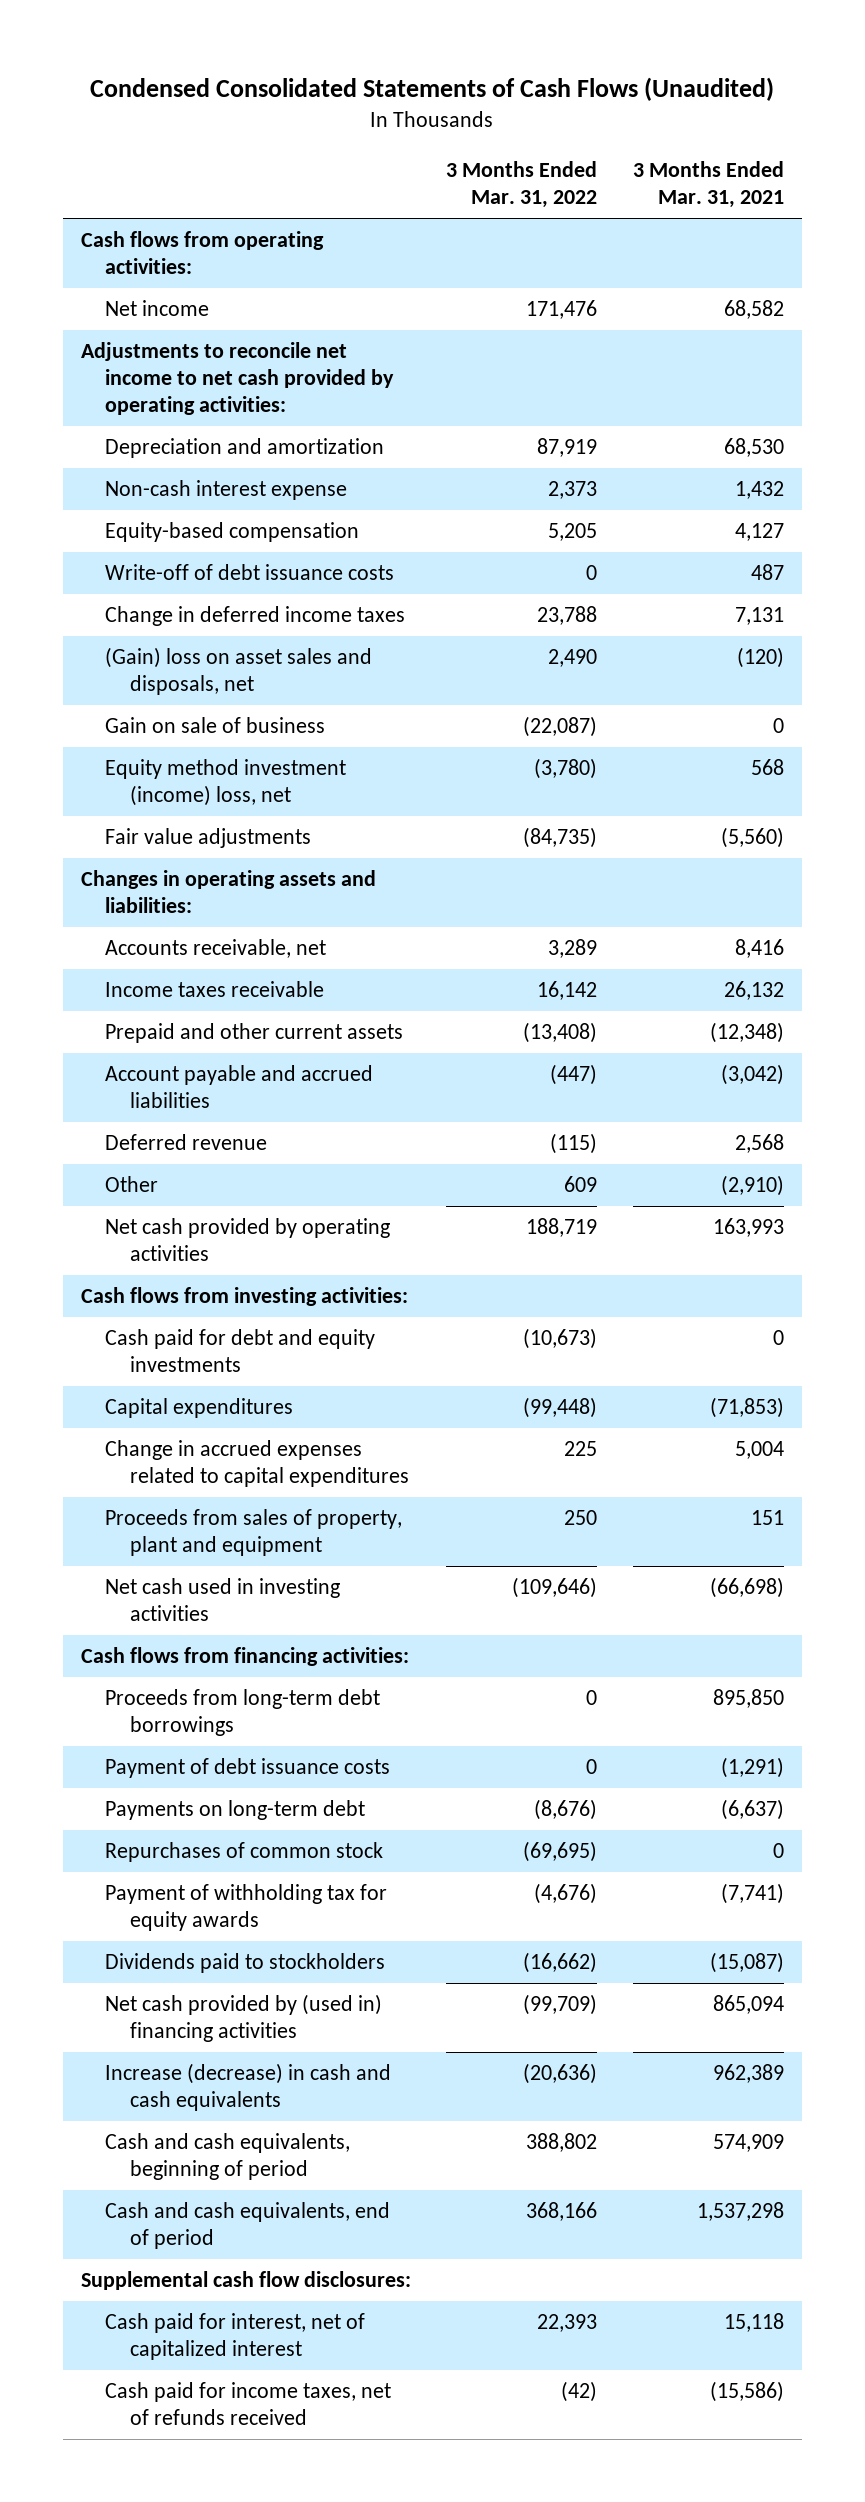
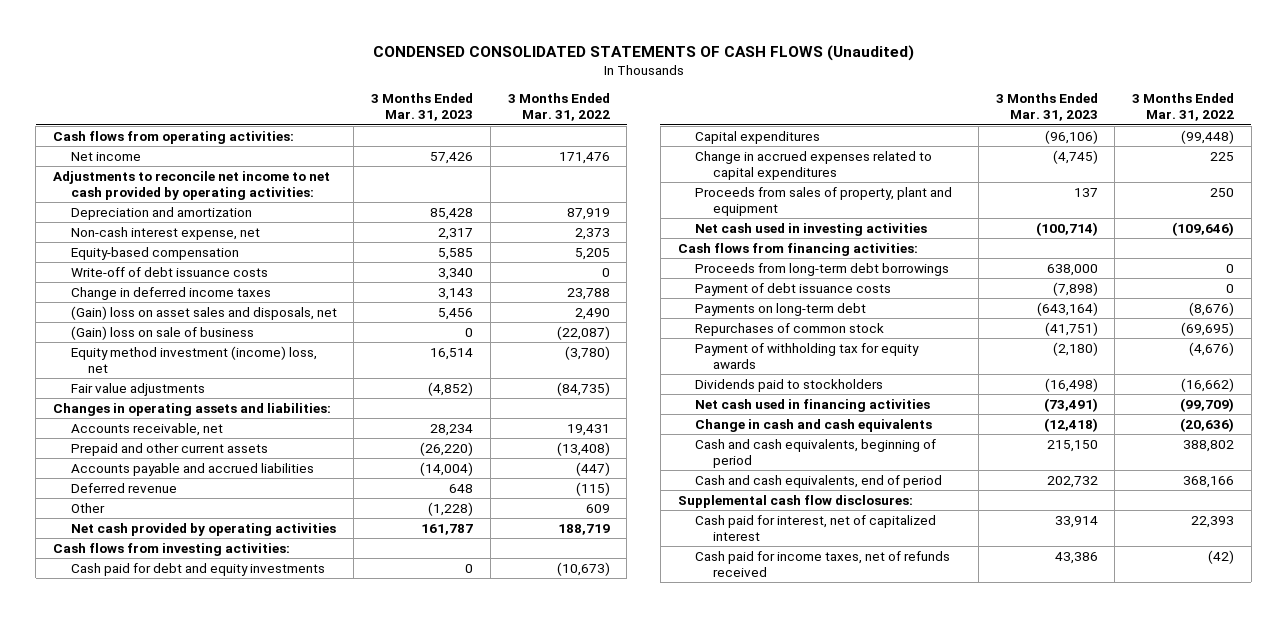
[90,77,775,102] Condensed Consolidated Statements of Cash Flows (Unaudited) -> [372,44,914,61] CONDENSED CONSOLIDATED STATEMENTS OF CASH FLOWS (Unaudited)
[632,161,784,209] 3 Months Ended Mar. 31, 2021 -> none
none -> [371,93,474,122] 3 Months Ended Mar. 31, 2023
[105,480,348,501] Non-cash interest expense -> [70,226,260,240] Non-cash interest expense, net
[105,717,326,734] Gain on sale of business -> [70,325,254,340] (Gain) loss on sale of business
[105,981,325,998] Income taxes receivable -> none
[548,939,598,959] 3,289 -> [566,423,610,436] 19,431
[105,1065,374,1109] Account payable and accrued liabilities -> [70,462,314,476] Accounts payable and accrued liabilities
[105,1994,383,2043] Net cash provided by (used in) financing activities -> [695,398,931,412] Net cash used in financing activities
[105,2063,392,2112] Increase (decrease) in cash and cash equivalents -> [695,418,933,432] Change in cash and cash equivalents

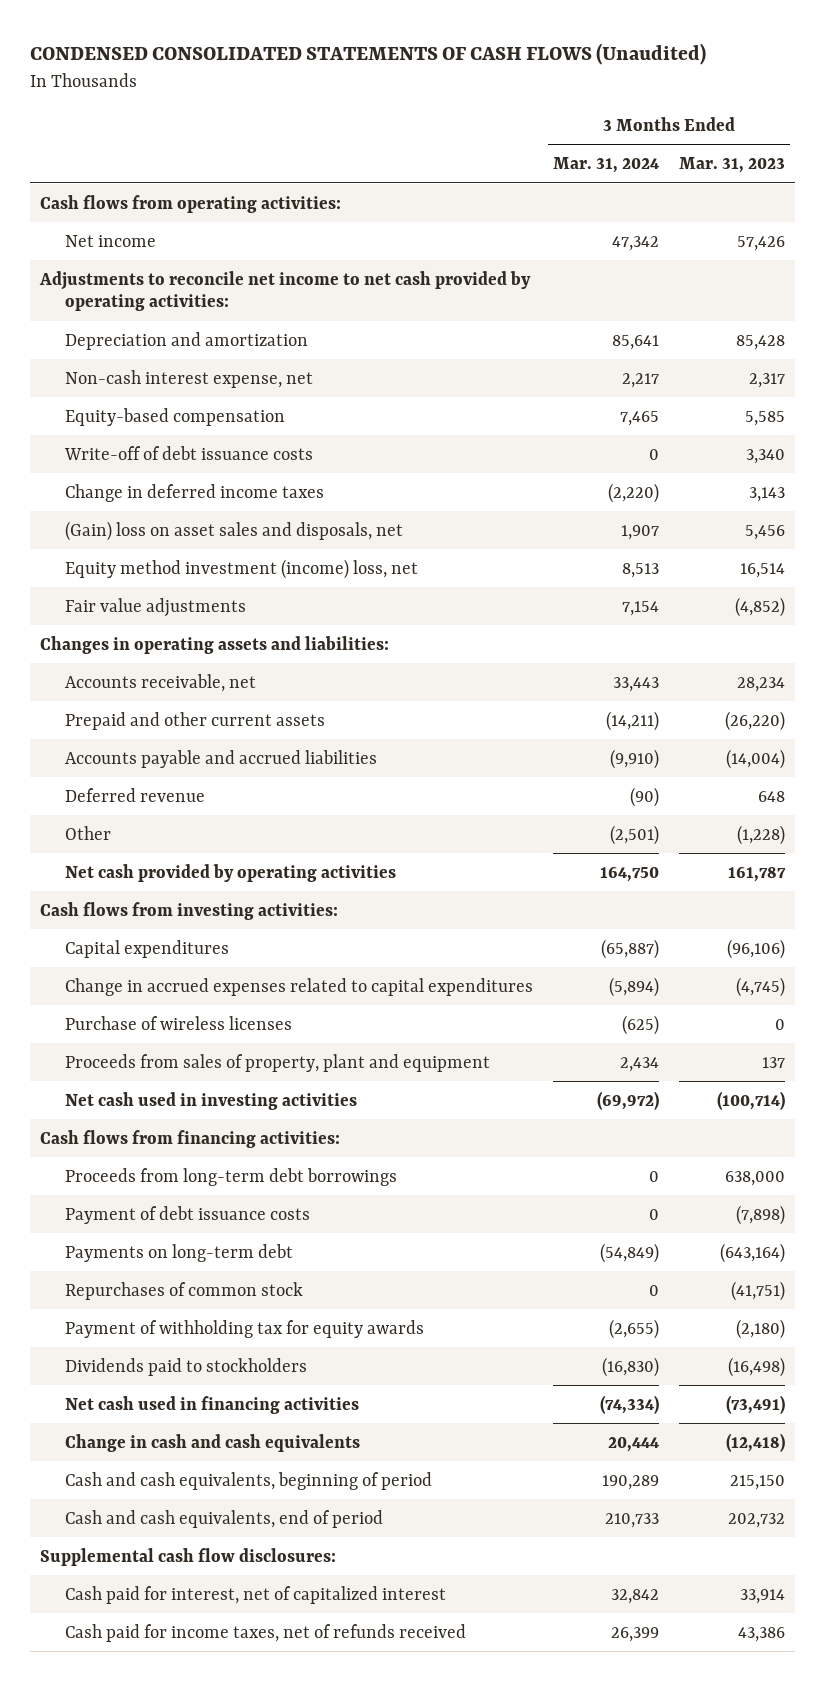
[507,93,610,122] 3 Months Ended Mar. 31, 2022 -> none
none -> [553,157,660,174] Mar. 31, 2024
[70,325,254,340] (Gain) loss on sale of business -> none
[70,562,325,576] Cash paid for debt and equity investments -> none
none -> [65,1015,293,1030] Purchase of wireless licenses

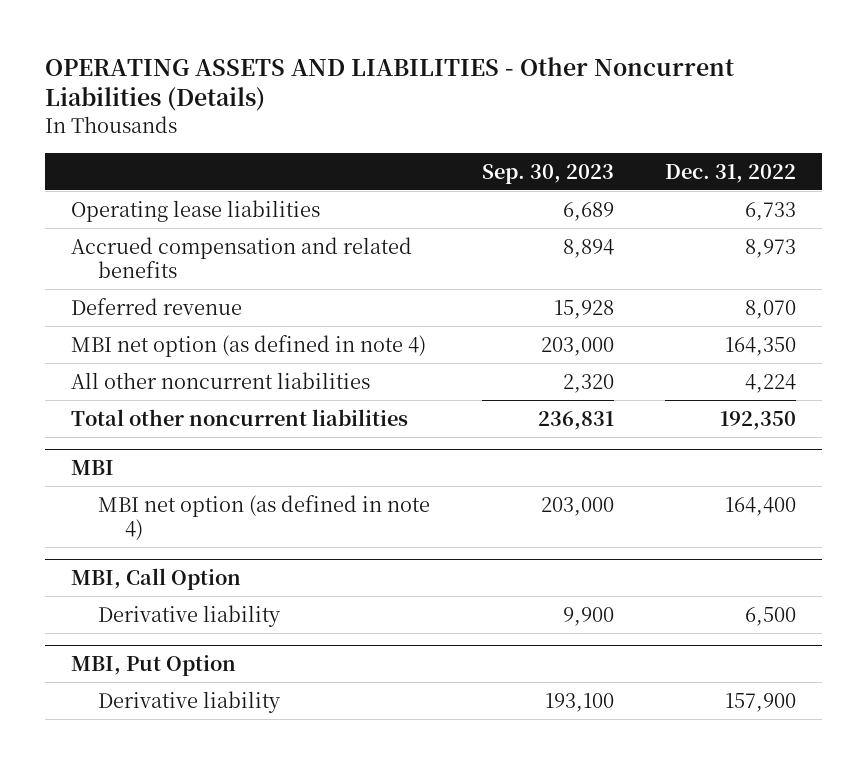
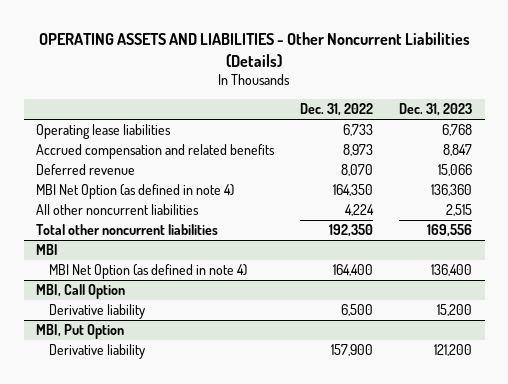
[481,163,614,184] Sep. 30, 2023 -> none
none -> [398,103,472,117] Dec. 31, 2023
[70,334,426,357] MBI net option (as defined in note 4) -> [36,184,235,200] MBI Net Option (as defined in note 4)
[97,494,430,541] MBI net option (as defined in note 4) -> [49,264,248,280] MBI Net Option (as defined in note 4)

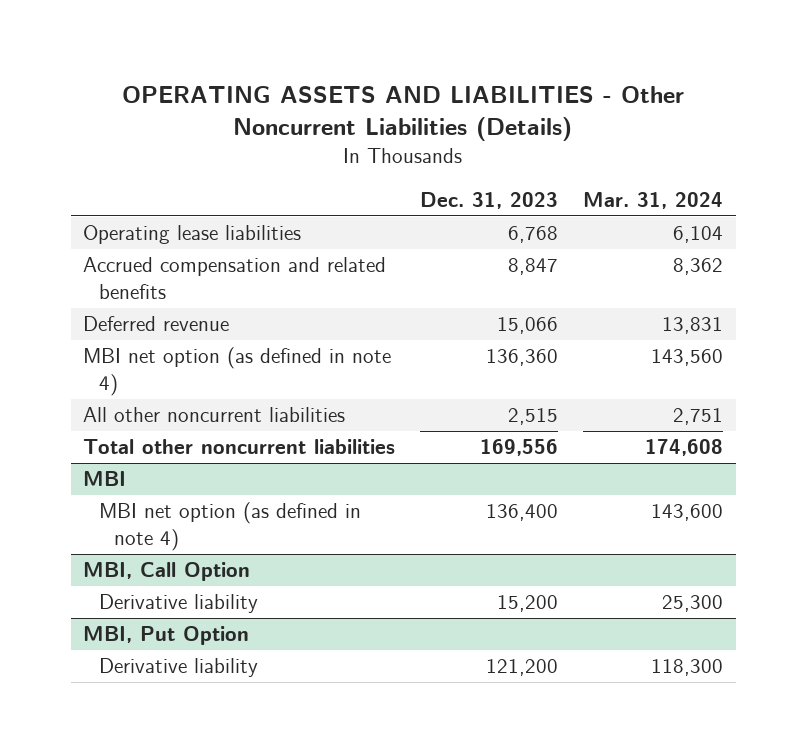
[300,103,374,117] Dec. 31, 2022 -> none
none -> [583,191,724,209] Mar. 31, 2024
[36,184,235,200] MBI Net Option (as defined in note 4) -> [83,347,392,397] MBI net option (as defined in note 4)
[49,264,248,280] MBI Net Option (as defined in note 4) -> [98,502,361,552] MBI net option (as defined in note 4)

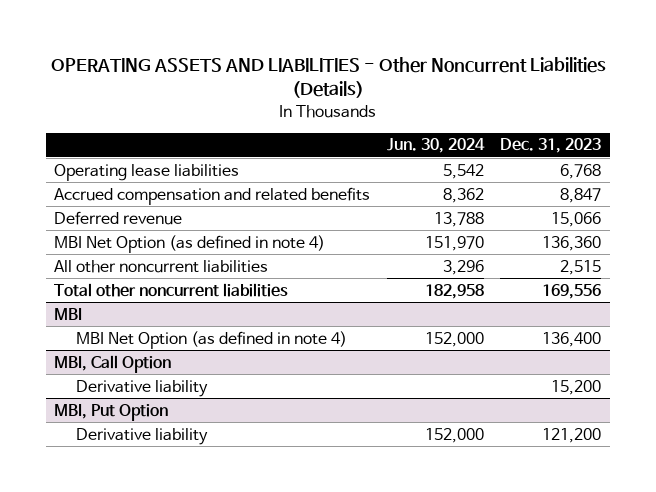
[583,191,724,209] Mar. 31, 2024 -> none
none -> [386,138,485,154] Jun. 30, 2024
[83,347,392,397] MBI net option (as defined in note 4) -> [54,234,326,253] MBI Net Option (as defined in note 4)
[98,502,361,552] MBI net option (as defined in note 4) -> [76,330,348,349] MBI Net Option (as defined in note 4)

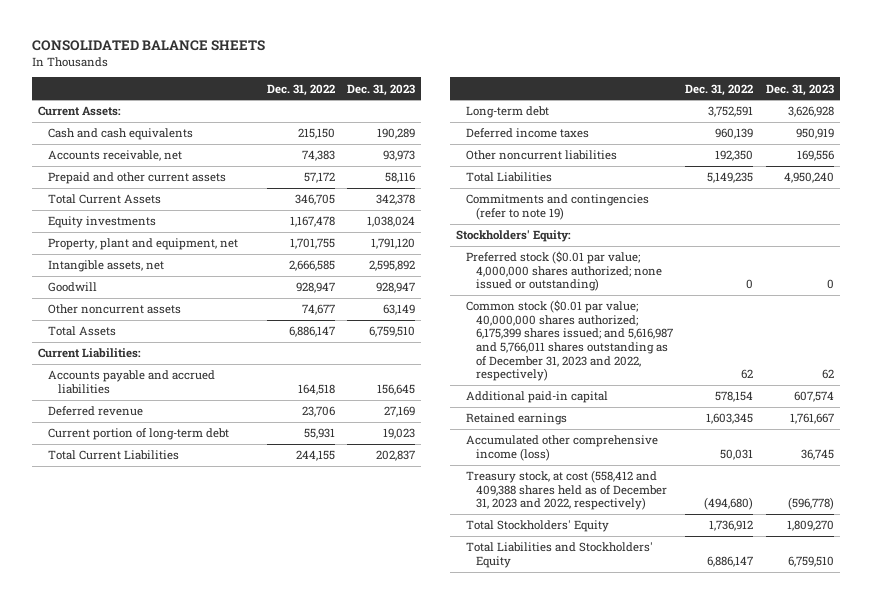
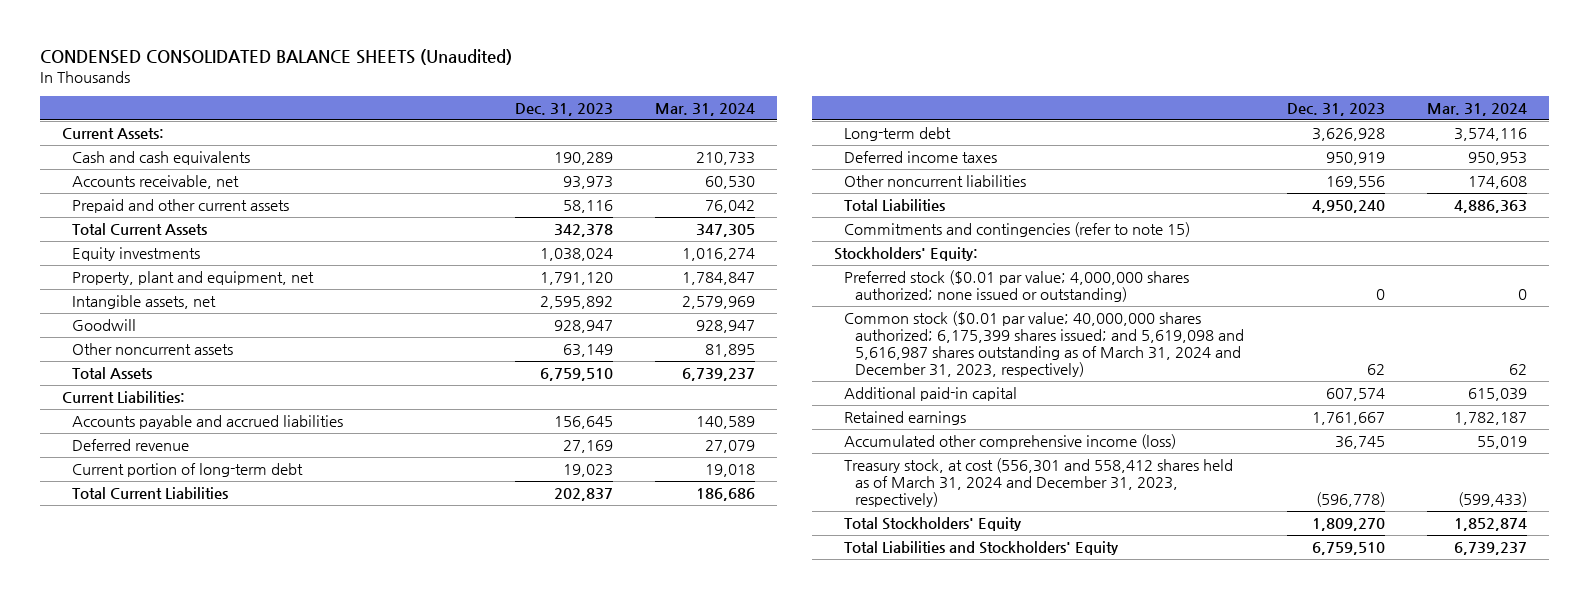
[32,40,266,52] CONSOLIDATED BALANCE SHEETS -> [40,49,513,66] CONDENSED CONSOLIDATED BALANCE SHEETS (Unaudited)
[267,83,336,96] Dec. 31, 2022 -> none
none -> [655,102,756,116] Mar. 31, 2024
[466,194,650,220] Commitments and contingencies (refer to note 19) -> [844,221,1191,237] Commitments and contingencies (refer to note 15)
[466,300,674,382] Common stock ($0.01 par value; 40,000,000 shares authorized; 6,175,399 shares issued; and 5,616,987 and 5,766,011 shares outstanding as of December 31, 2023 and 2022, respectively) -> [844,310,1244,377] Common stock ($0.01 par value; 40,000,000 shares authorized; 6,175,399 shares issued; and 5,619,098 and 5,616,987 shares outstanding as of March 31, 2024 and December 31, 2023, respectively)
[466,470,668,511] Treasury stock, at cost (558,412 and 409,388 shares held as of December 31, 2023 and 2022, respectively) -> [844,457,1234,507] Treasury stock, at cost (556,301 and 558,412 shares held as of March 31, 2024 and December 31, 2023, respectively)

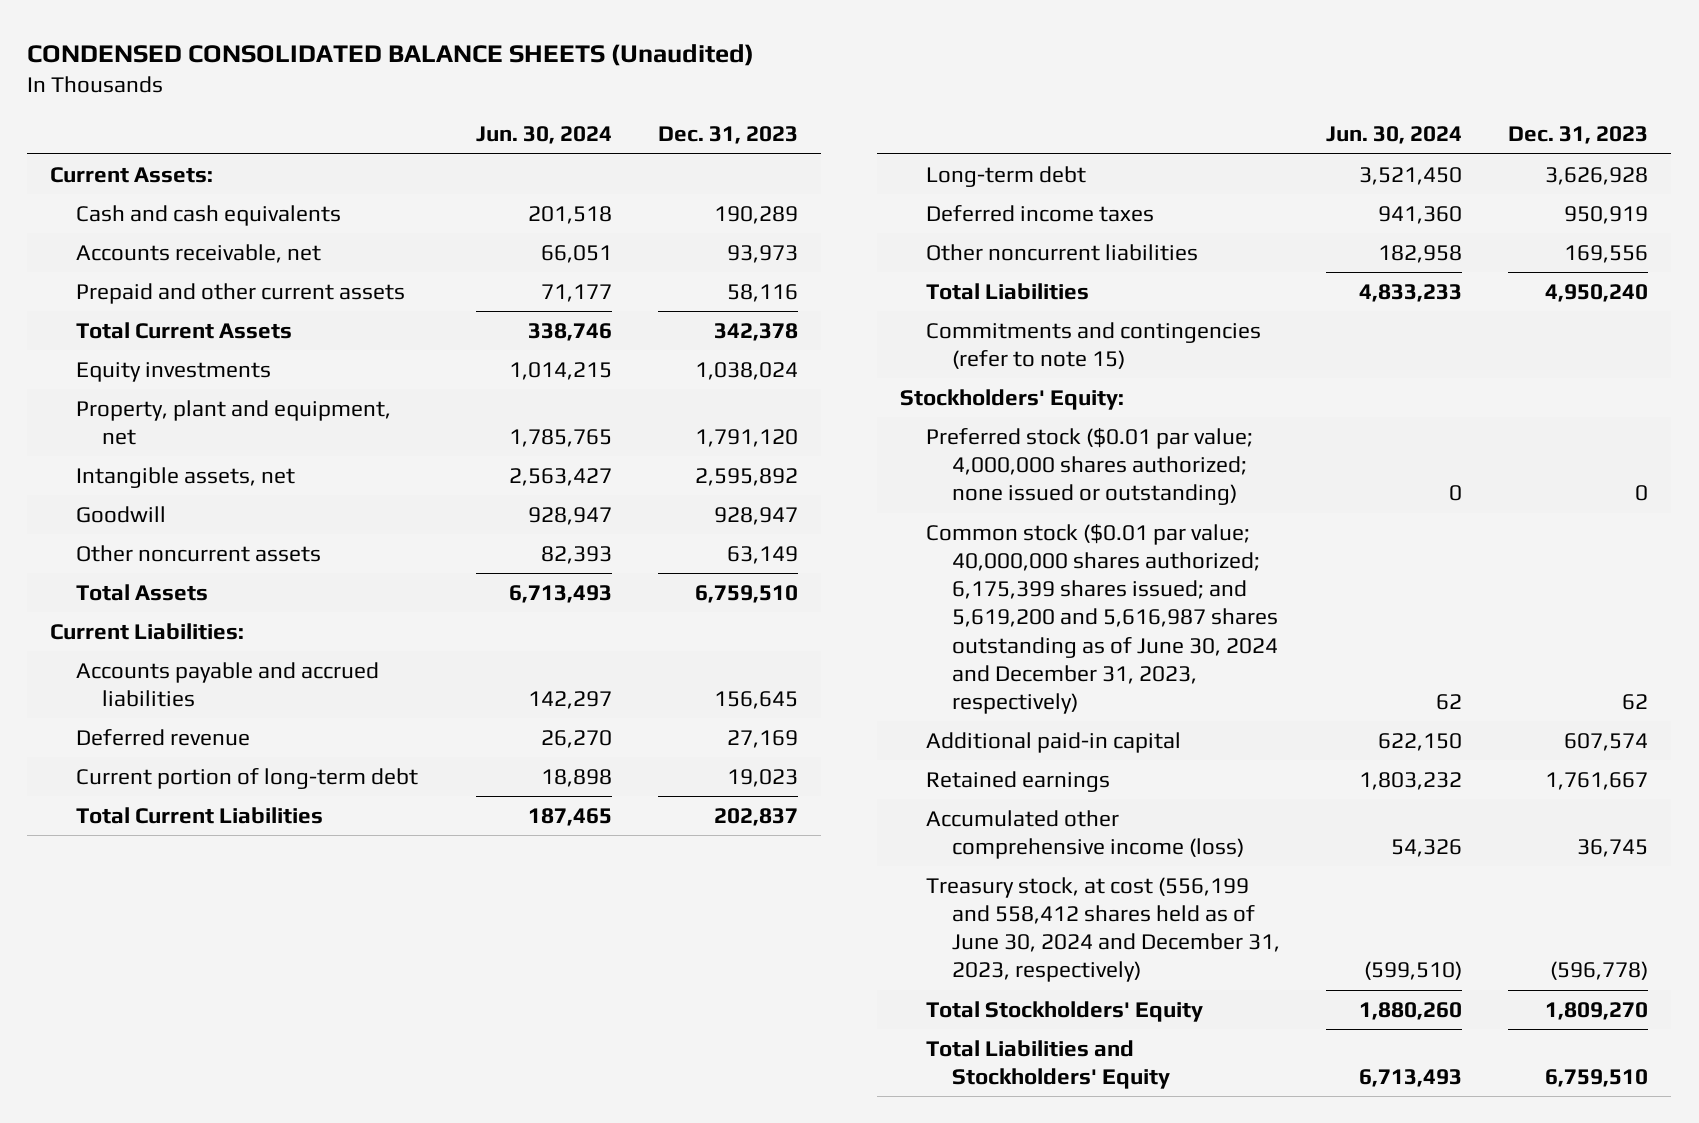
[655,102,756,116] Mar. 31, 2024 -> none
none -> [476,126,613,145] Jun. 30, 2024
[844,310,1244,377] Common stock ($0.01 par value; 40,000,000 shares authorized; 6,175,399 shares issued; and 5,619,098 and 5,616,987 shares outstanding as of March 31, 2024 and December 31, 2023, respectively) -> [926,523,1278,715] Common stock ($0.01 par value; 40,000,000 shares authorized; 6,175,399 shares issued; and 5,619,200 and 5,616,987 shares outstanding as of June 30, 2024 and December 31, 2023, respectively)
[844,457,1234,507] Treasury stock, at cost (556,301 and 558,412 shares held as of March 31, 2024 and December 31, 2023, respectively) -> [926,876,1280,983] Treasury stock, at cost (556,199 and 558,412 shares held as of June 30, 2024 and December 31, 2023, respectively)

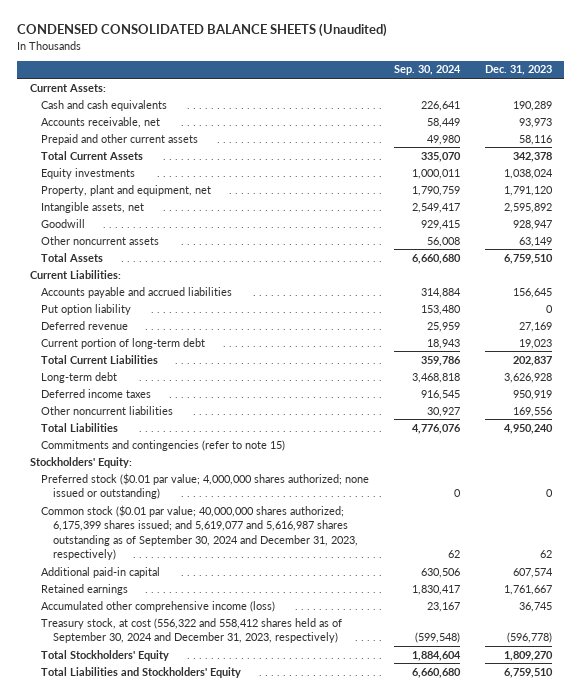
[476,126,613,145] Jun. 30, 2024 -> none
none -> [394,65,462,76] Sep. 30, 2024
none -> [41,303,132,315] Put option liability
[926,523,1278,715] Common stock ($0.01 par value; 40,000,000 shares authorized; 6,175,399 shares issued; and 5,619,200 and 5,616,987 shares outstanding as of June 30, 2024 and December 31, 2023, respectively) -> [41,504,359,560] Common stock ($0.01 par value; 40,000,000 shares authorized; 6,175,399 shares issued; and 5,619,077 and 5,616,987 shares outstanding as of September 30, 2024 and December 31, 2023, respectively)
[926,876,1280,983] Treasury stock, at cost (556,199 and 558,412 shares held as of June 30, 2024 and December 31, 2023, respectively) -> [41,617,343,644] Treasury stock, at cost (556,322 and 558,412 shares held as of September 30, 2024 and December 31, 2023, respectively)

